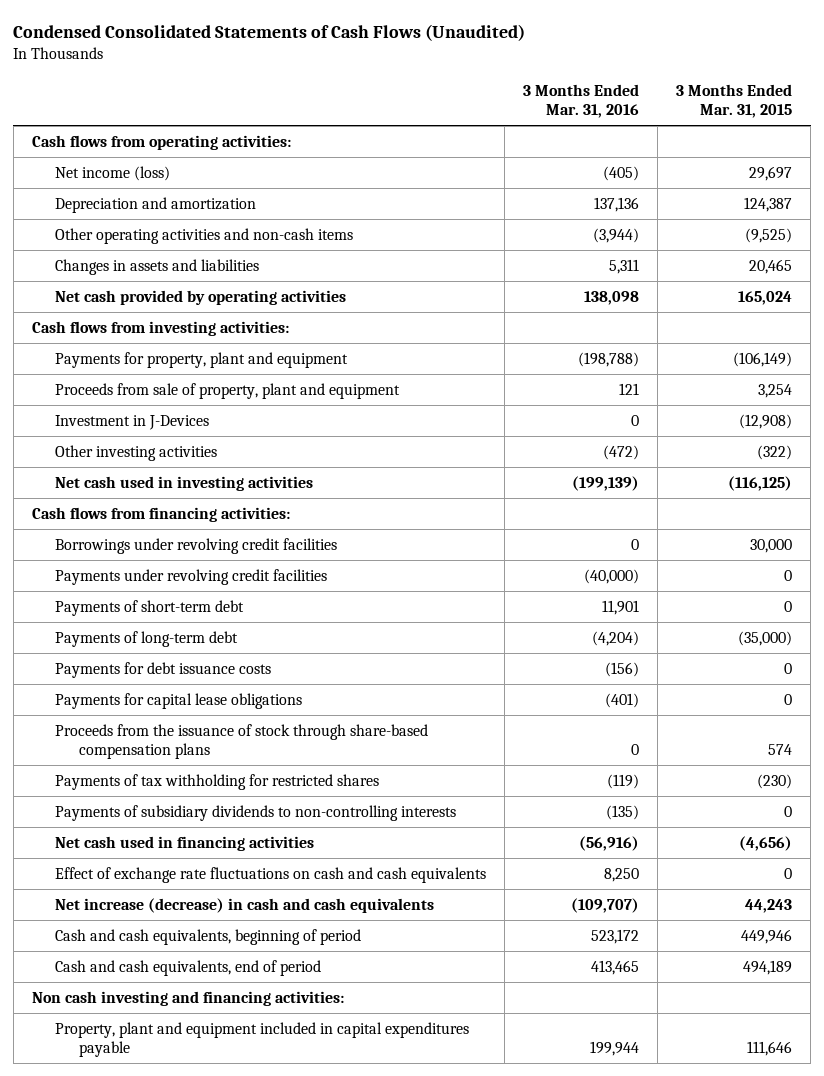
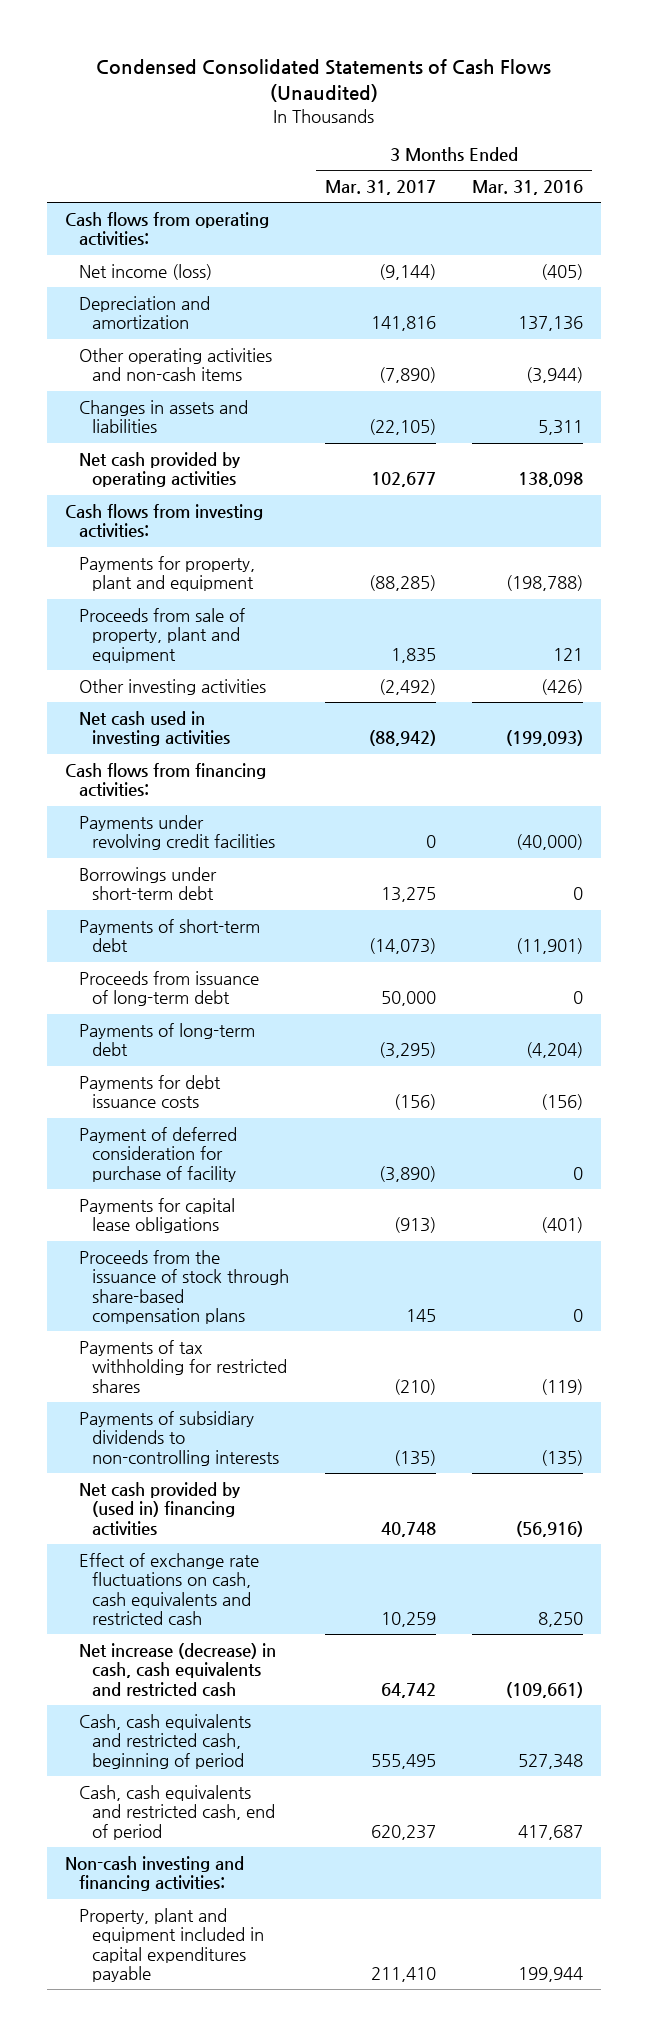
[676,84,793,119] 3 Months Ended Mar. 31, 2015 -> none
none -> [324,180,436,196] Mar. 31, 2017
[55,414,210,430] Investment in J-Devices -> none
[603,444,640,460] (472) -> [540,678,583,695] (426)
[572,475,640,491] (199,139) -> [505,730,583,747] (199,093)
[55,537,338,554] Borrowings under revolving credit facilities -> none
none -> [78,866,217,901] Borrowings under short-term debt
[602,599,640,615] 11,901 -> [515,938,583,955] (11,901)
none -> [78,970,259,1007] Proceeds from issuance of long-term debt
none -> [78,1126,237,1182] Payment of deferred consideration for purchase of facility
[55,835,315,851] Net cash used in financing activities -> [78,1481,240,1536] Net cash provided by (used in) financing activities
[55,866,487,883] Effect of exchange rate fluctuations on cash and cash equivalents -> [78,1552,259,1626] Effect of exchange rate fluctuations on cash, cash equivalents and restricted cash
[55,897,435,913] Net increase (decrease) in cash and cash equivalents -> [78,1642,276,1697] Net increase (decrease) in cash, cash equivalents and restricted cash
[571,897,640,913] (109,707) -> [505,1681,583,1698] (109,661)
[55,928,362,945] Cash and cash equivalents, beginning of period -> [78,1713,251,1769] Cash, cash equivalents and restricted cash, beginning of period
[591,928,640,944] 523,172 -> [517,1753,583,1769] 527,348
[55,959,322,976] Cash and cash equivalents, end of period -> [78,1784,275,1840] Cash, cash equivalents and restricted cash, end of period
[591,959,640,975] 413,465 -> [517,1824,583,1840] 417,687
[31,990,344,1006] Non cash investing and financing activities: -> [65,1855,245,1892] Non-cash investing and financing activities:

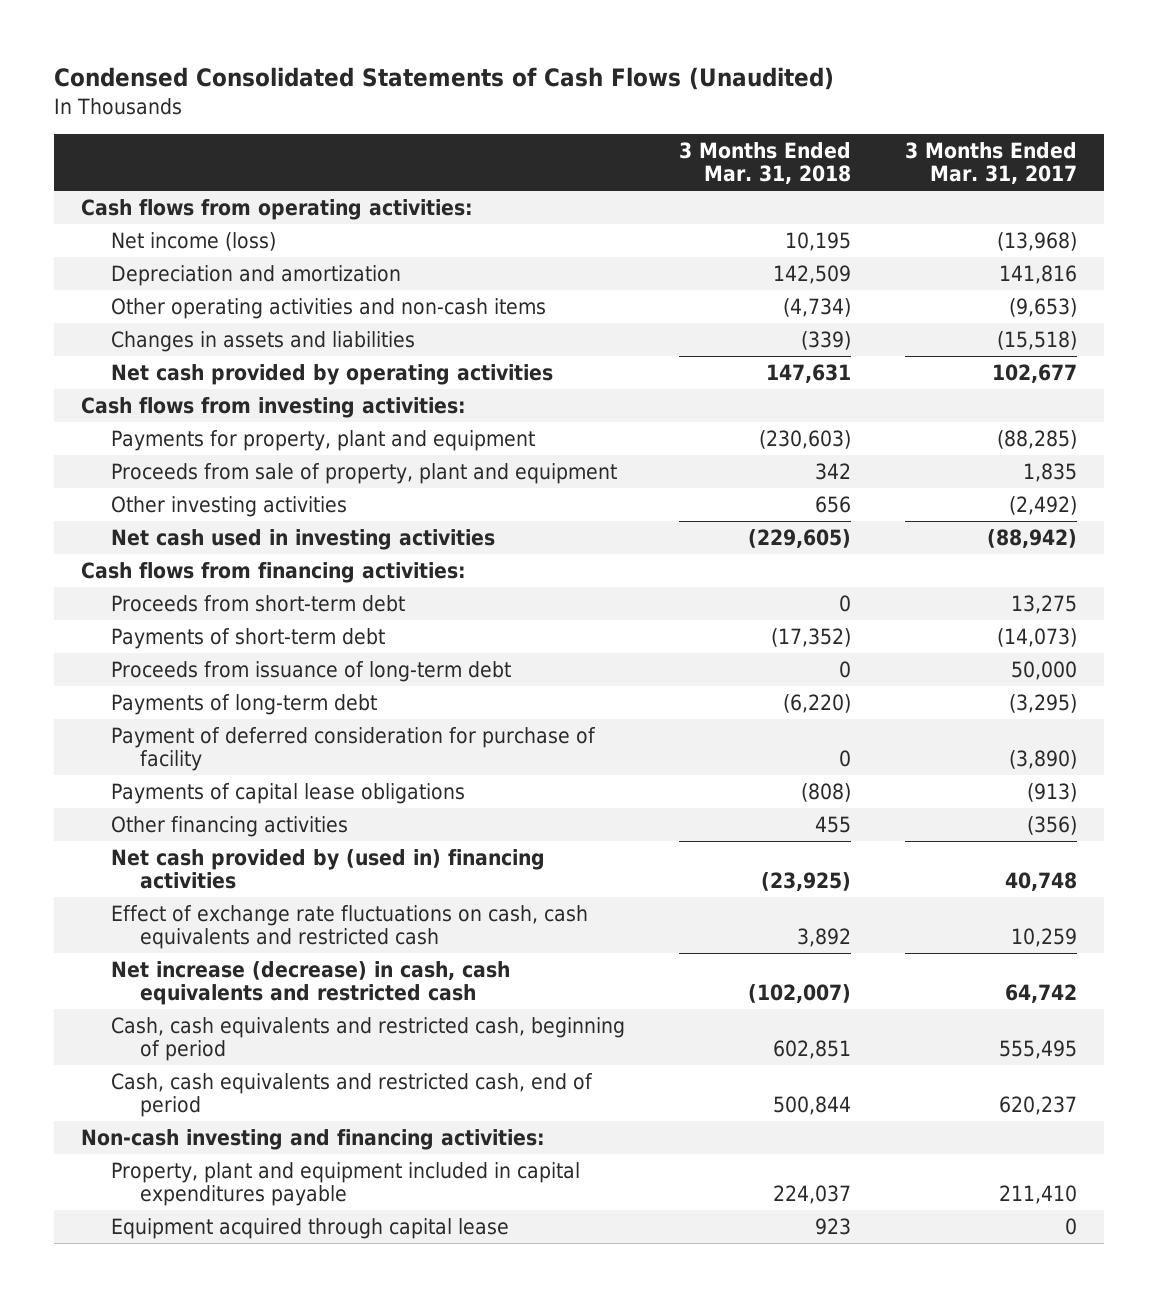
[471,180,583,196] Mar. 31, 2016 -> none
none -> [678,141,851,185] 3 Months Ended Mar. 31, 2018
[378,263,436,280] (9,144) -> [996,231,1077,251] (13,968)
[378,367,436,384] (7,890) -> [1008,297,1077,317] (9,653)
[368,419,436,436] (22,105) -> [996,330,1077,350] (15,518)
[78,814,275,851] Payments under revolving credit facilities -> none
[78,866,217,901] Borrowings under short-term debt -> [110,594,405,612] Proceeds from short-term debt
[78,1074,221,1109] Payments for debt issuance costs -> none
[78,1249,289,1325] Proceeds from the issuance of stock through share-based compensation plans -> none
[78,1339,287,1393] Payments of tax withholding for restricted shares -> none
[78,1410,279,1466] Payments of subsidiary dividends to non-controlling interests -> none
[78,1197,235,1234] Payments for capital lease obligations -> [110,782,465,804] Payments of capital lease obligations
none -> [110,815,348,837] Other financing activities
none -> [110,1217,509,1239] Equipment acquired through capital lease

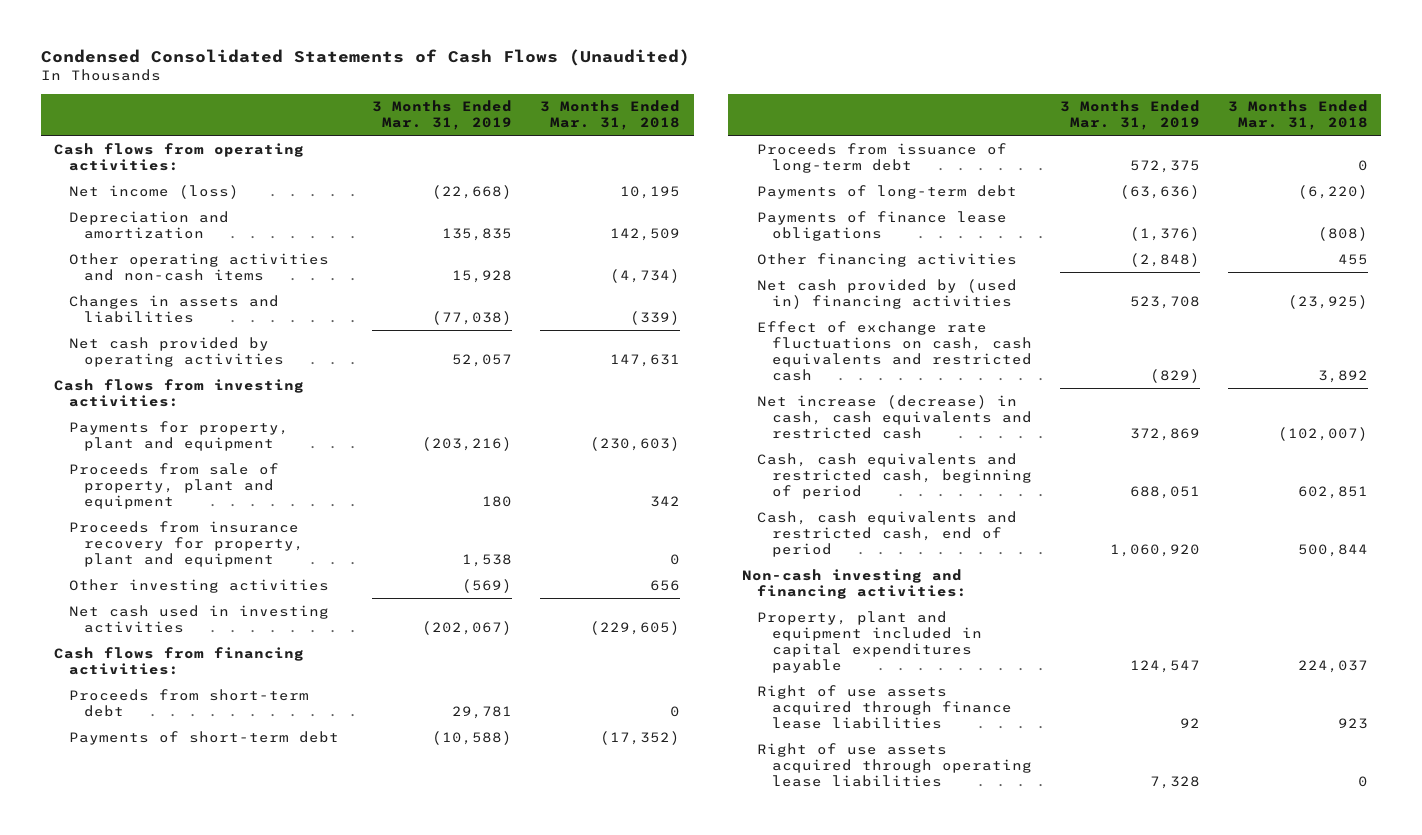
[904,141,1077,185] 3 Months Ended Mar. 31, 2017 -> none
none -> [372,100,513,131] 3 Months Ended Mar. 31, 2019
none -> [69,520,305,567] Proceeds from insurance recovery for property, plant and equipment
[110,726,596,772] Payment of deferred consideration for purchase of facility -> none
[110,782,465,804] Payments of capital lease obligations -> [756,210,1007,241] Payments of finance lease obligations
[110,1217,509,1239] Equipment acquired through capital lease -> [756,684,1012,729] Right of use assets acquired through finance lease liabilities
none -> [756,742,1032,787] Right of use assets acquired through operating lease liabilities

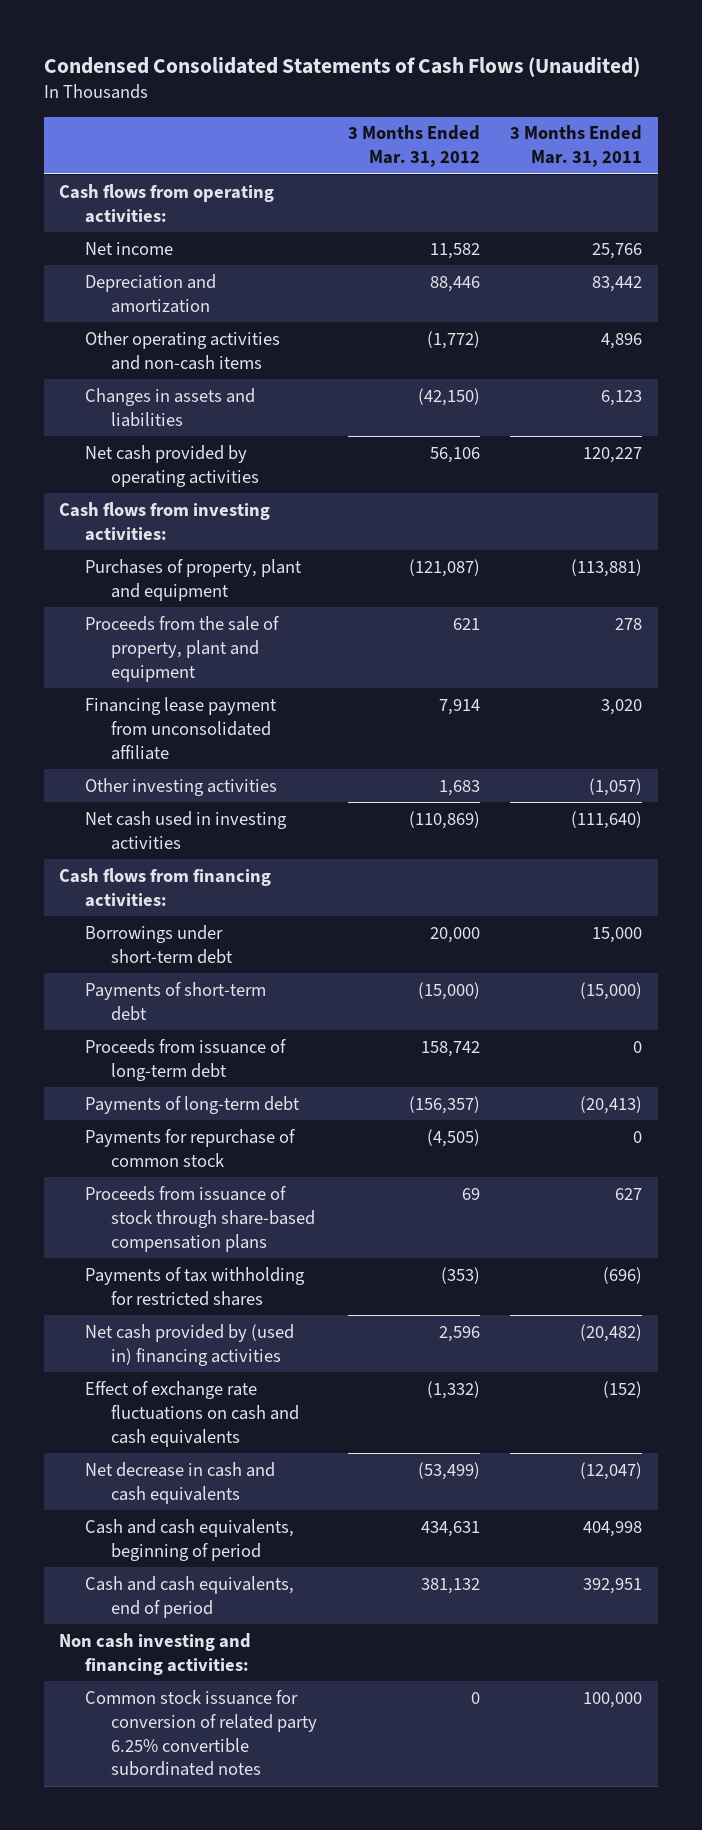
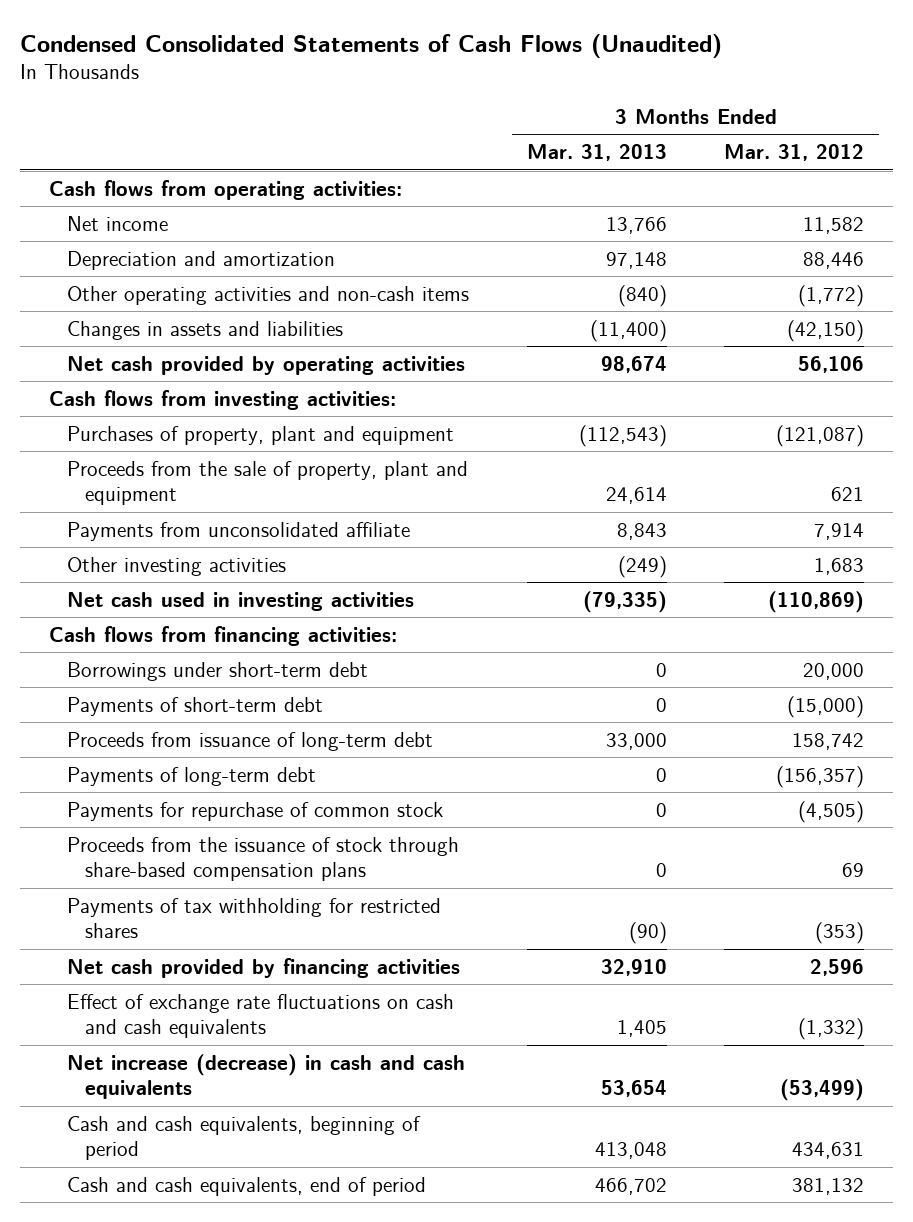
[510,125,643,168] 3 Months Ended Mar. 31, 2011 -> none
none -> [526,144,667,162] Mar. 31, 2013
[85,696,278,760] Financing lease payment from unconsolidated affiliate -> [67,521,411,541] Payments from unconsolidated affiliate
[85,1185,315,1252] Proceeds from issuance of stock through share-based compensation plans -> [67,836,460,882] Proceeds from the issuance of stock through share-based compensation plans
[85,1323,295,1366] Net cash provided by (used in) financing activities -> [67,957,461,978] Net cash provided by financing activities
[85,1461,276,1504] Net decrease in cash and cash equivalents -> [67,1053,466,1100] Net increase (decrease) in cash and cash equivalents
[59,1632,252,1675] Non cash investing and financing activities: -> none
[85,1689,317,1777] Common stock issuance for conversion of related party 6.25% convertible subordinated notes -> none

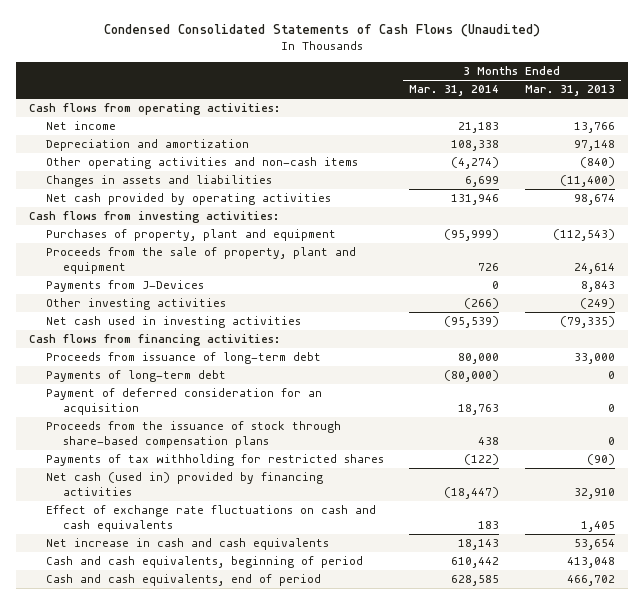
[724,144,865,162] Mar. 31, 2012 -> none
none -> [409,85,500,97] Mar. 31, 2014
[67,521,411,541] Payments from unconsolidated affiliate -> [45,280,204,293] Payments from J-Devices
[67,661,369,681] Borrowings under short-term debt -> none
[67,696,324,716] Payments of short-term debt -> none
[67,801,444,821] Payments for repurchase of common stock -> none
none -> [45,388,322,415] Payment of deferred consideration for an acquisition
[67,957,461,978] Net cash provided by financing activities -> [45,472,323,496] Net cash (used in) provided by financing activities
[67,1053,466,1100] Net increase (decrease) in cash and cash equivalents -> [45,538,329,551] Net increase in cash and cash equivalents

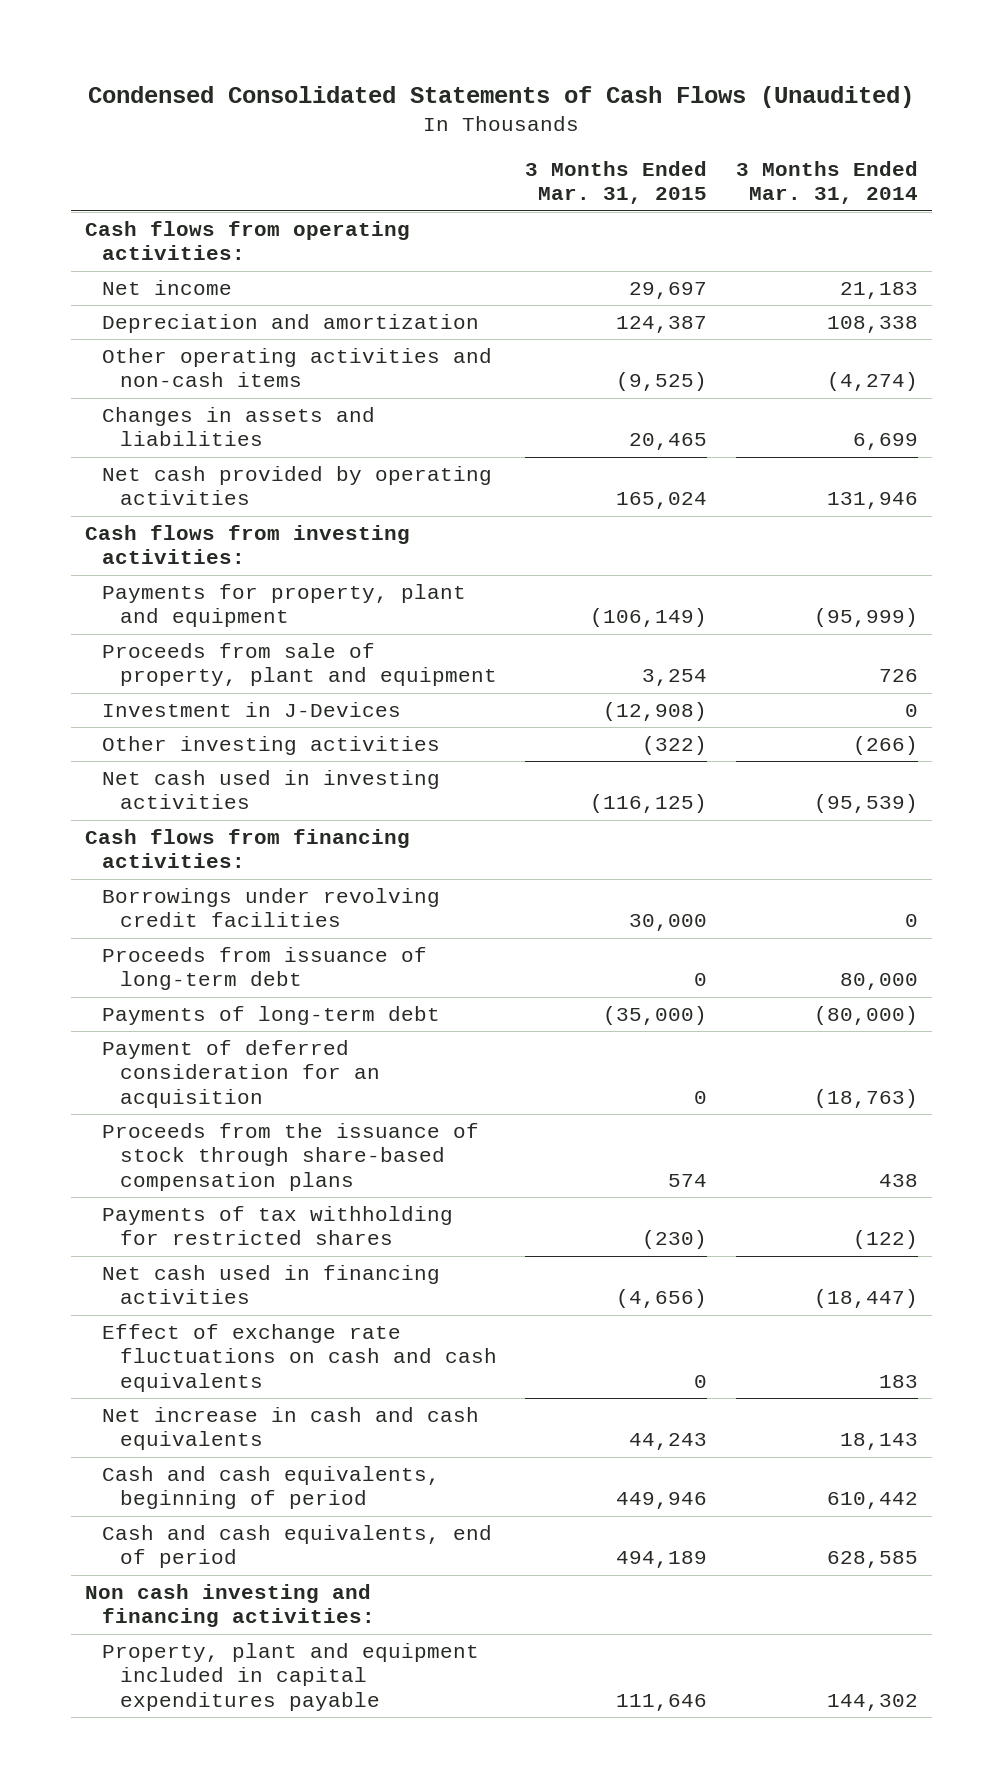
[524,85,615,97] Mar. 31, 2013 -> none
none -> [525,160,708,205] 3 Months Ended Mar. 31, 2015
[45,280,204,293] Payments from J-Devices -> none
[45,229,336,242] Purchases of property, plant and equipment -> [102,584,467,628] Payments for property, plant and equipment
[45,247,356,274] Proceeds from the sale of property, plant and equipment -> [102,643,497,687] Proceeds from sale of property, plant and equipment
none -> [102,702,402,718] Investment in J-Devices
none -> [102,888,441,928] Borrowings under revolving credit facilities
[458,403,500,415] 18,763 -> [813,1088,918,1108] (18,763)
[45,472,323,496] Net cash (used in) provided by financing activities -> [102,1265,441,1305] Net cash used in financing activities
none -> [84,1584,376,1628] Non cash investing and financing activities:
none -> [102,1643,480,1711] Property, plant and equipment included in capital expenditures payable

